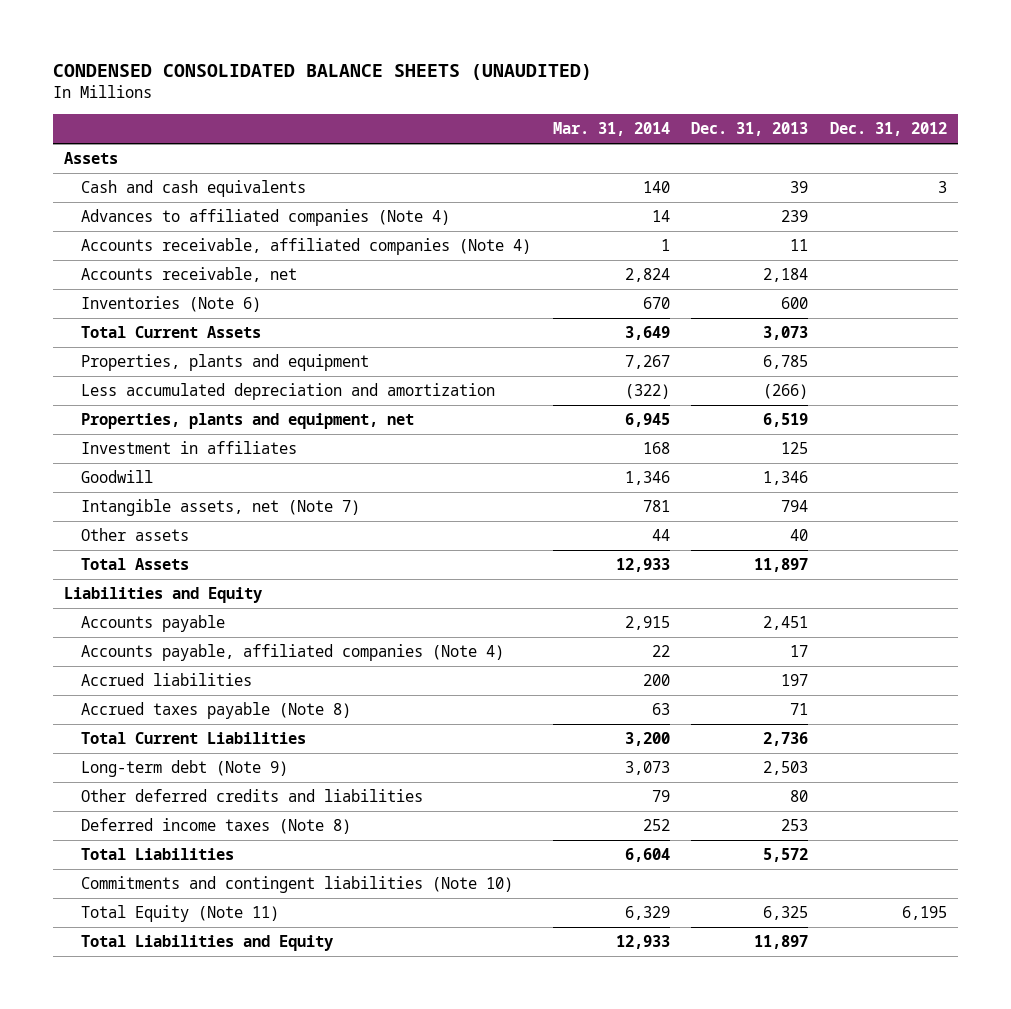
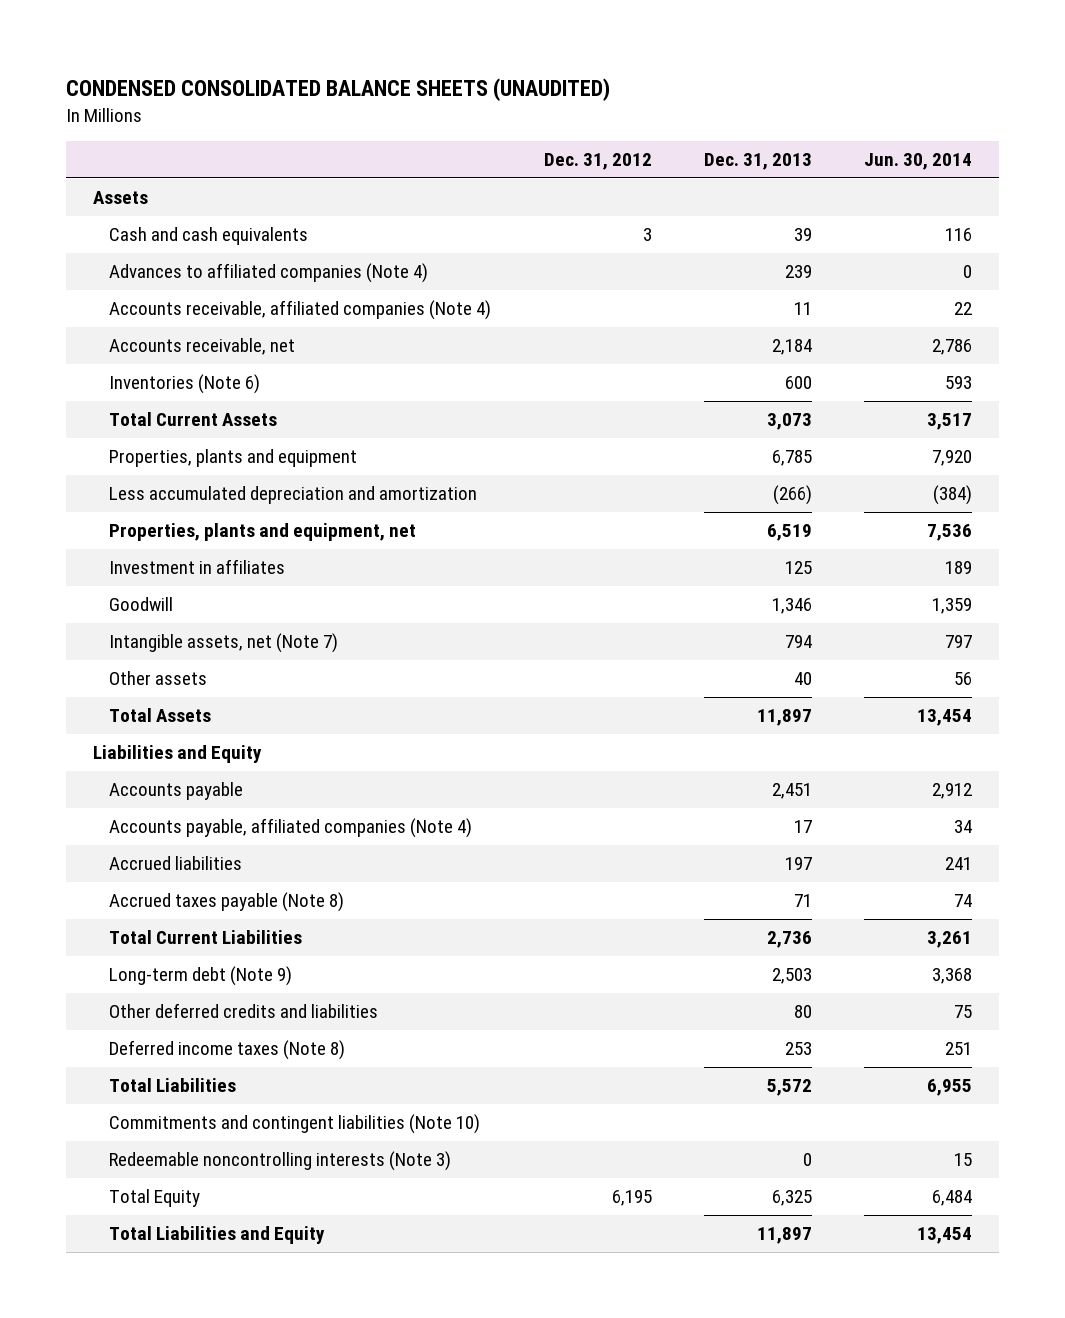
[552,122,670,137] Mar. 31, 2014 -> none
none -> [864,153,973,171] Jun. 30, 2014
none -> [109,1151,452,1172] Redeemable noncontrolling interests (Note 3)
[80,905,279,923] Total Equity (Note 11) -> [109,1189,201,1208] Total Equity

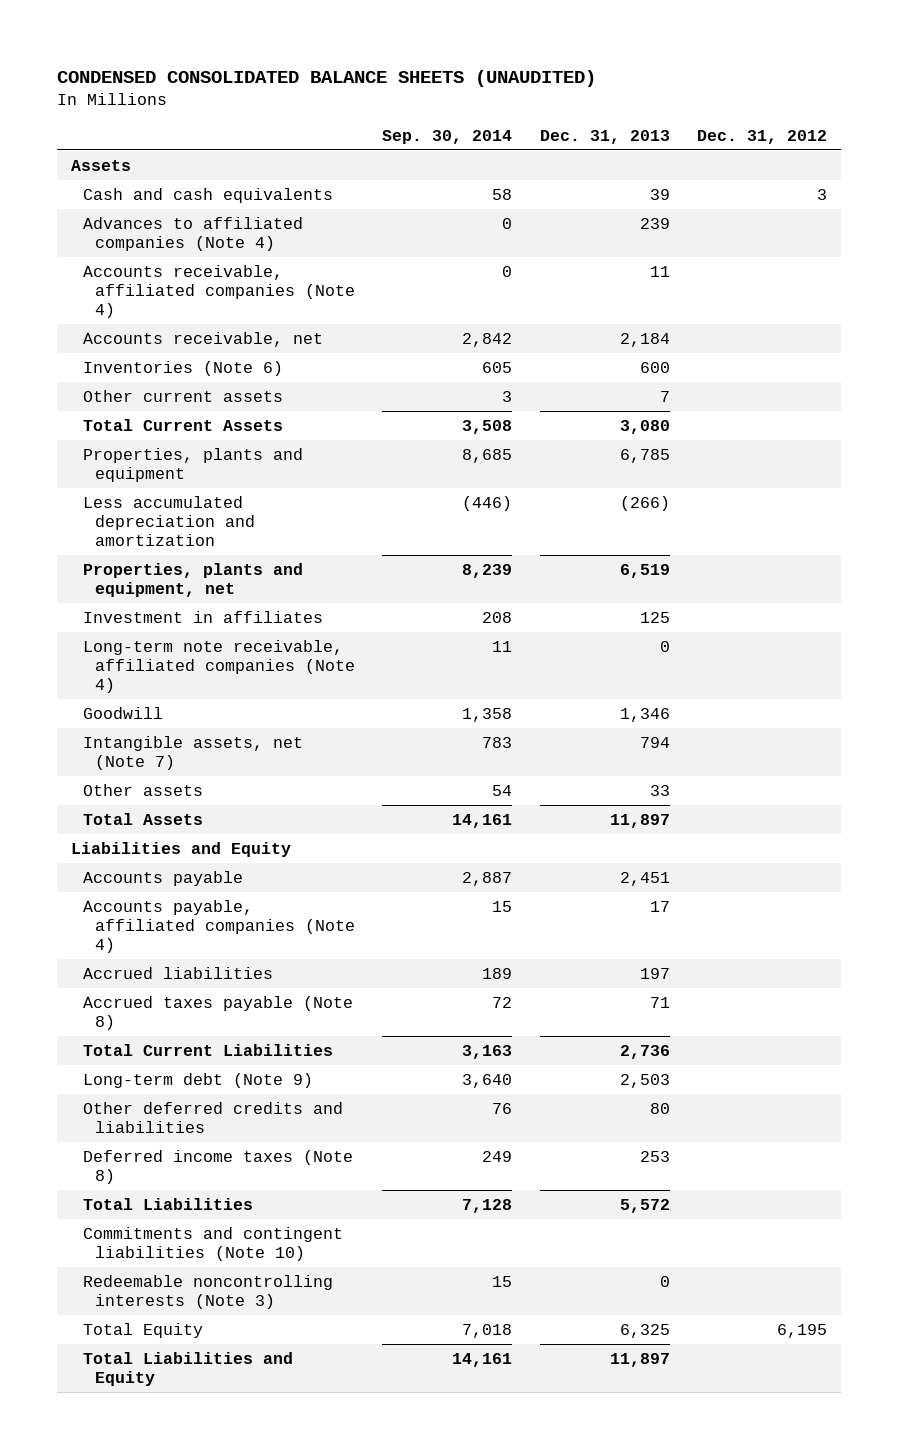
[864,153,973,171] Jun. 30, 2014 -> none
none -> [382,129,513,144] Sep. 30, 2014
none -> [82,389,283,402] Other current assets
[766,413,812,431] 3,073 -> [619,419,670,434] 3,080
none -> [82,639,355,694] Long-term note receivable, affiliated companies (Note 4)
[793,672,812,686] 40 -> [649,784,670,796] 33

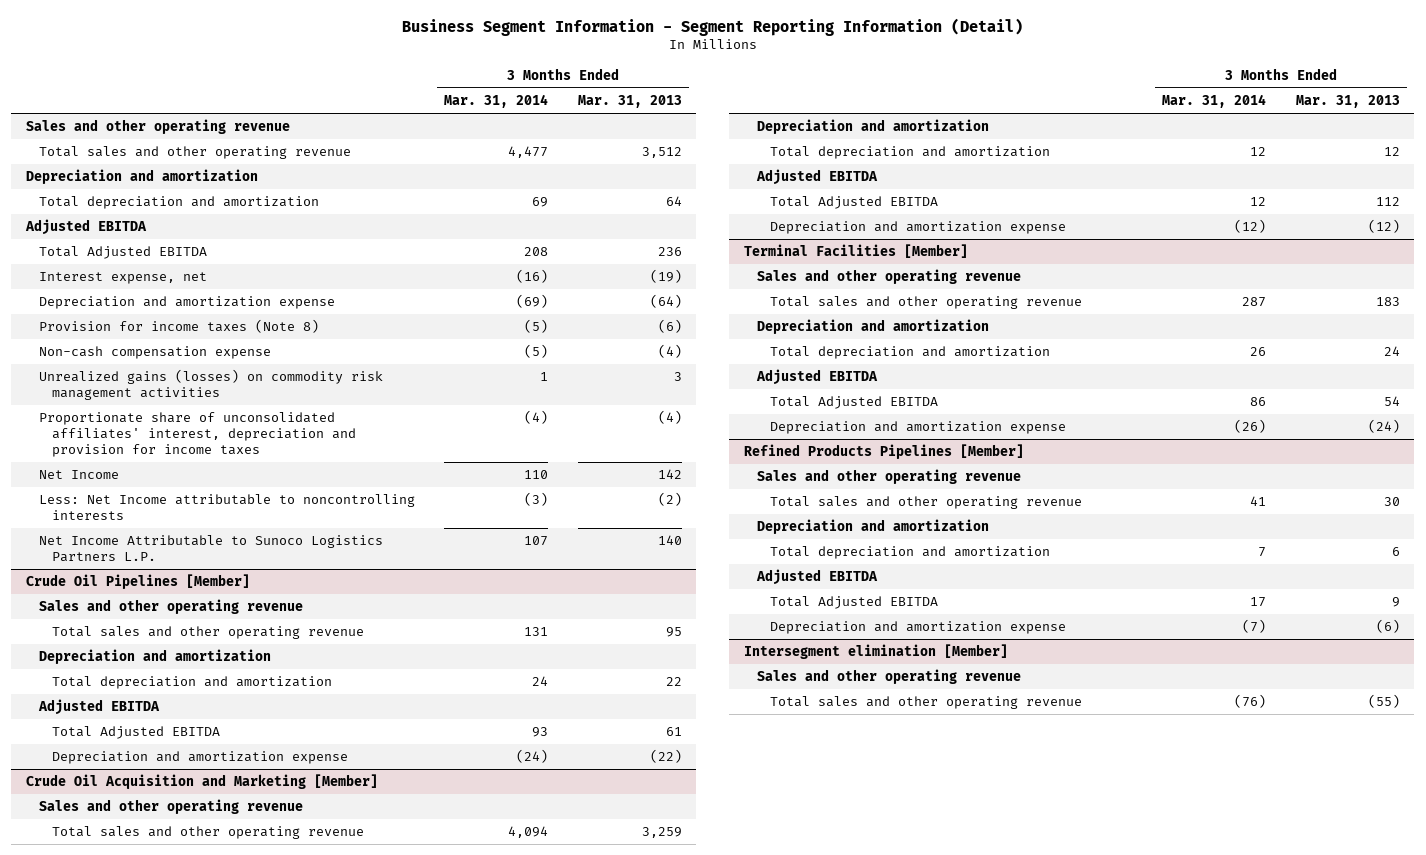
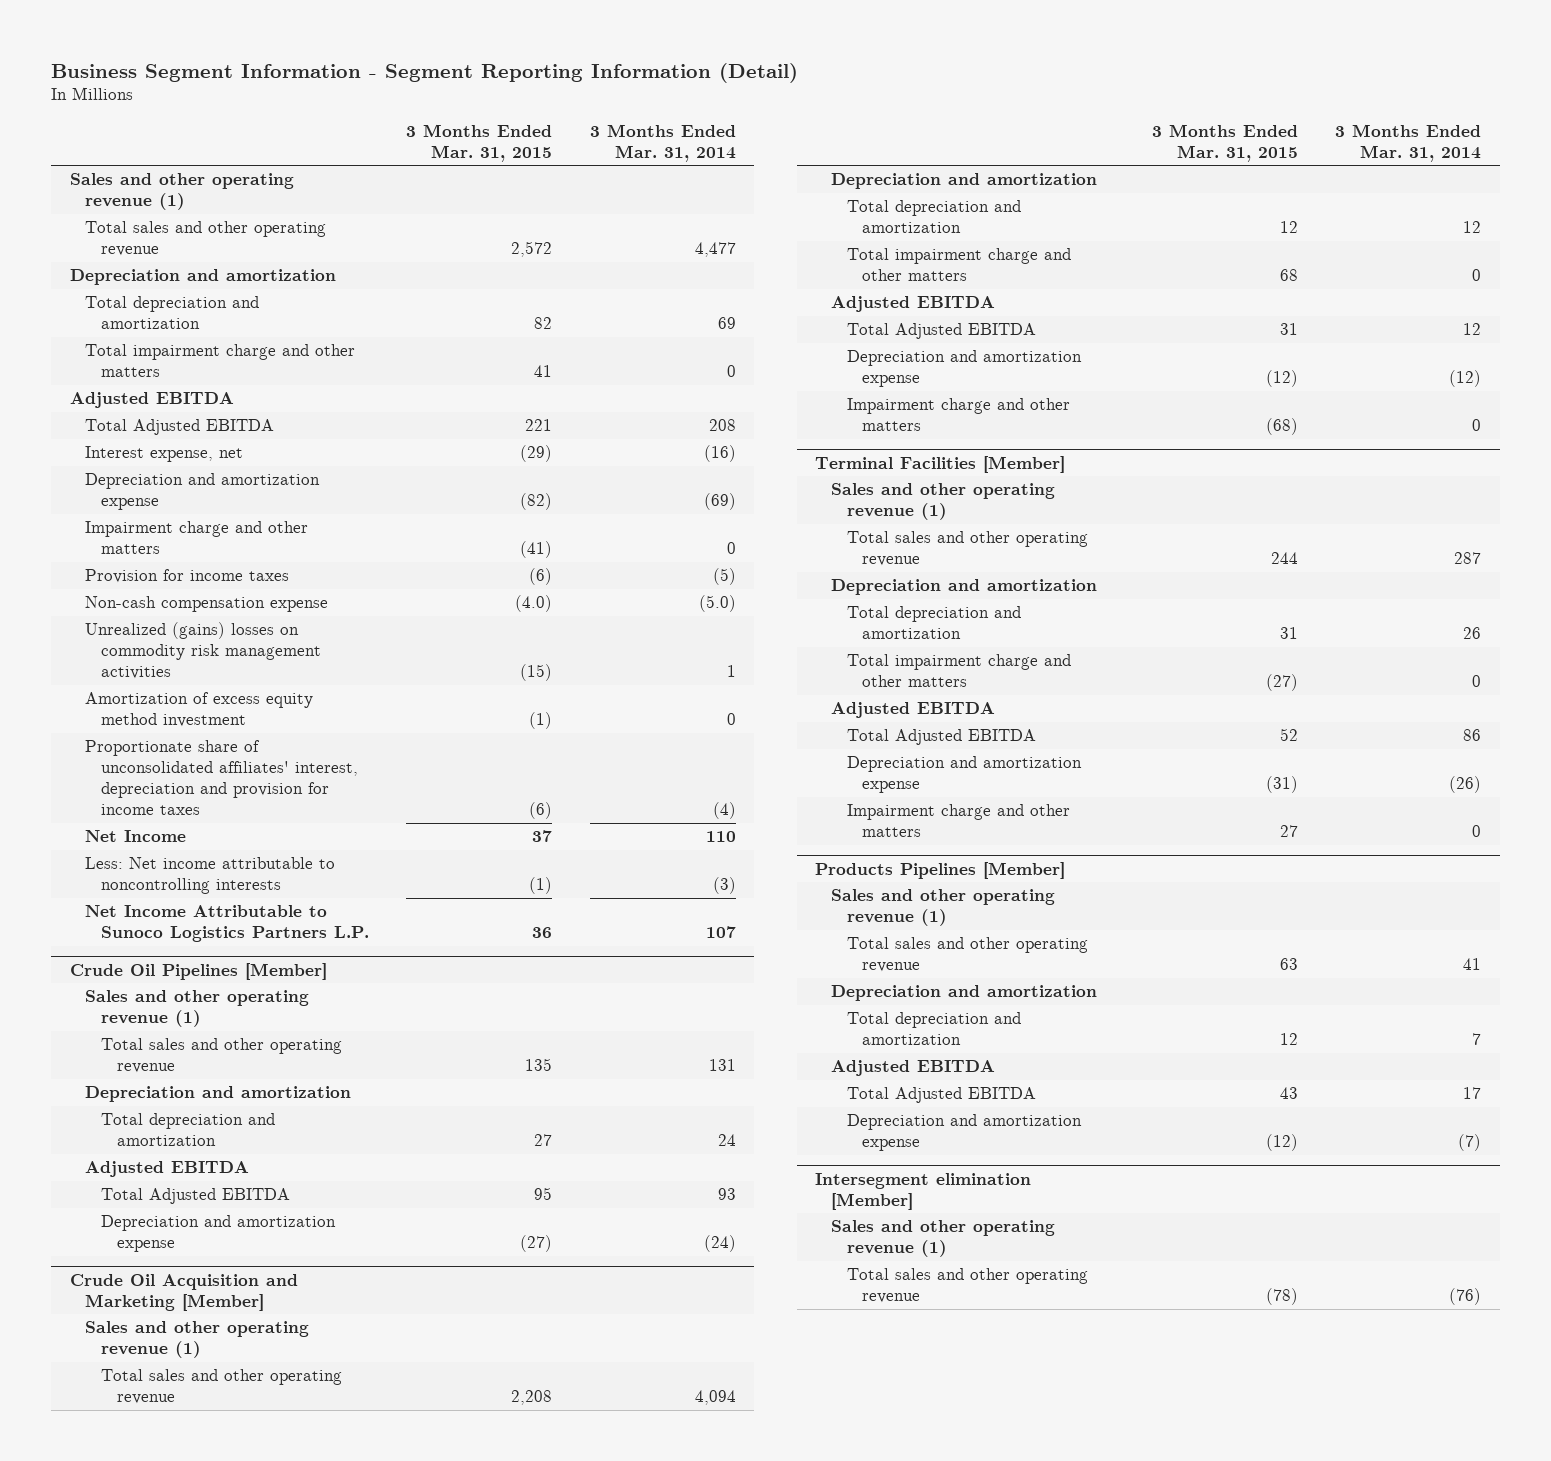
[577,95,682,109] Mar. 31, 2013 -> none
none -> [406,123,553,162] 3 Months Ended Mar. 31, 2015
[26,119,291,135] Sales and other operating revenue -> [69,173,294,211] Sales and other operating revenue (1)
none -> [85,344,356,378] Total impairment charge and other matters
none -> [85,521,309,555] Impairment charge and other matters
[38,319,319,334] Provision for income taxes (Note 8) -> [85,569,290,584] Provision for income taxes
[524,344,549,359] (5) -> [698,595,736,613] (5.0)
[38,369,383,400] Unrealized gains (losses) on commodity risk management activities -> [85,622,322,680] Unrealized (gains) losses on commodity risk management activities
none -> [85,692,314,728] Amortization of excess equity method investment
[38,494,415,520] Less: Net Income attributable to noncontrolling interests -> [85,857,336,895] Less: Net income attributable to noncontrolling interests
[38,599,303,615] Sales and other operating revenue -> [85,990,310,1028] Sales and other operating revenue (1)
[38,799,303,815] Sales and other operating revenue -> [85,1321,310,1359] Sales and other operating revenue (1)
none -> [846,248,1071,282] Total impairment charge and other matters
none -> [846,398,1070,432] Impairment charge and other matters
[756,269,1021,285] Sales and other operating revenue -> [831,483,1056,521] Sales and other operating revenue (1)
none -> [846,654,1071,688] Total impairment charge and other matters
none -> [846,804,1070,838] Impairment charge and other matters
[743,444,1024,460] Refined Products Pipelines [Member] -> [815,861,1066,879] Products Pipelines [Member]
[756,469,1021,485] Sales and other operating revenue -> [831,889,1056,927] Sales and other operating revenue (1)
[756,669,1021,685] Sales and other operating revenue -> [831,1220,1056,1258] Sales and other operating revenue (1)

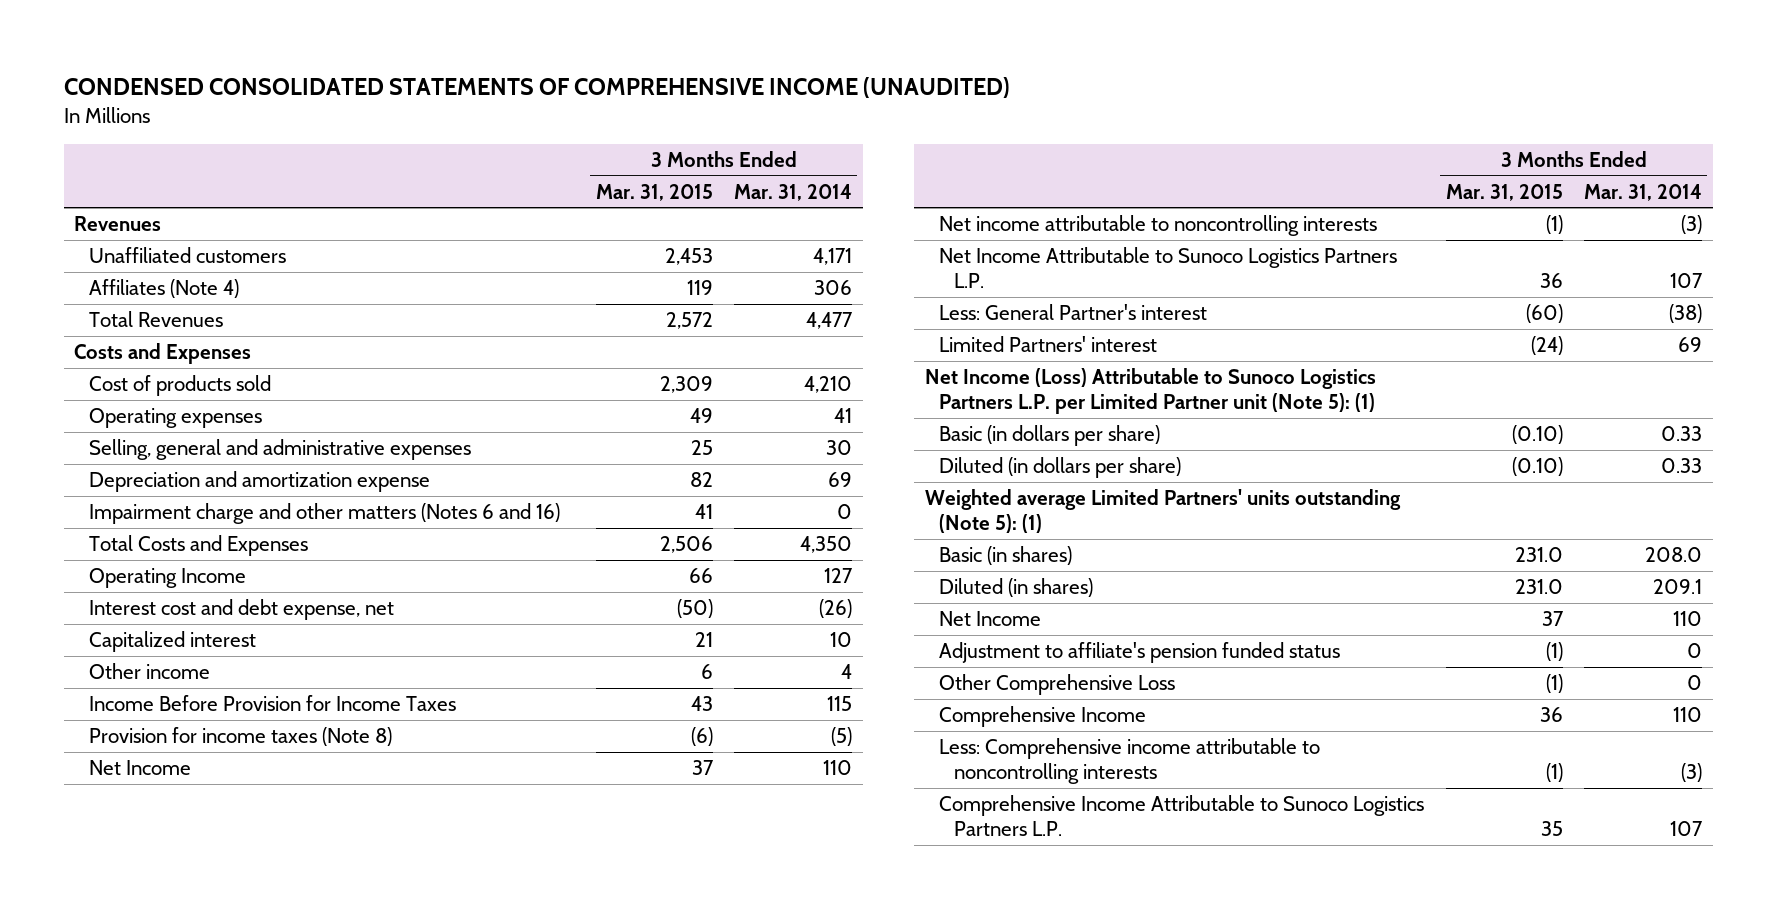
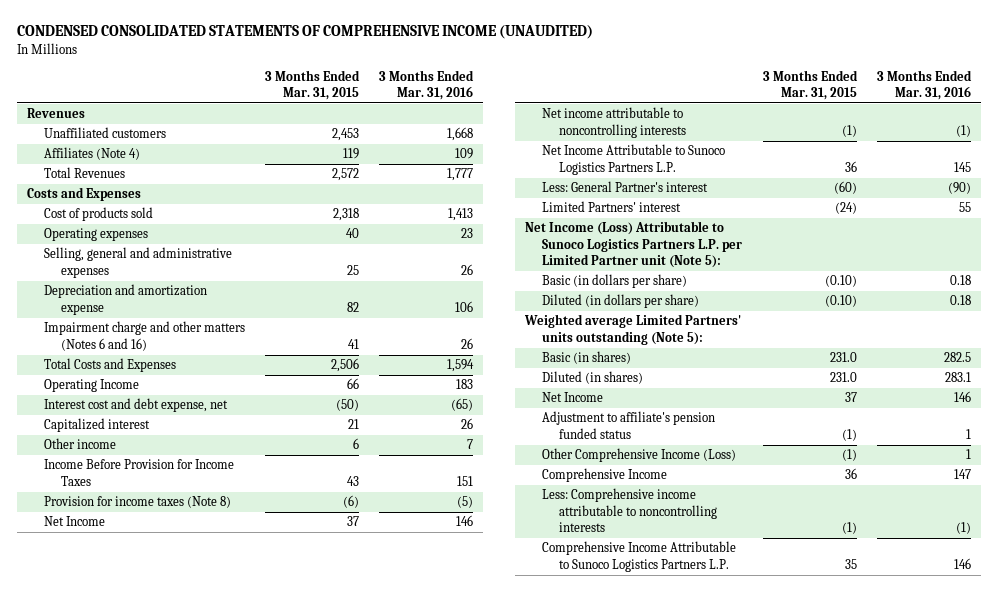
[733,183,852,201] Mar. 31, 2014 -> none
none -> [379,69,475,100] 3 Months Ended Mar. 31, 2016
[659,376,713,394] 2,309 -> [332,208,359,222] 2,318
[689,408,713,424] 49 -> [345,228,359,239] 40
[924,368,1376,415] Net Income (Loss) Attributable to Sunoco Logistics Partners L.P. per Limited Partner unit (Note 5): (1) -> [524,221,742,269] Net Income (Loss) Attributable to Sunoco Logistics Partners L.P. per Limited Partner unit (Note 5):
[924,489,1401,534] Weighted average Limited Partners' units outstanding (Note 5): (1) -> [523,314,741,345] Weighted average Limited Partners' units outstanding (Note 5):
[939,674,1176,696] Other Comprehensive Loss -> [541,448,736,463] Other Comprehensive Income (Loss)

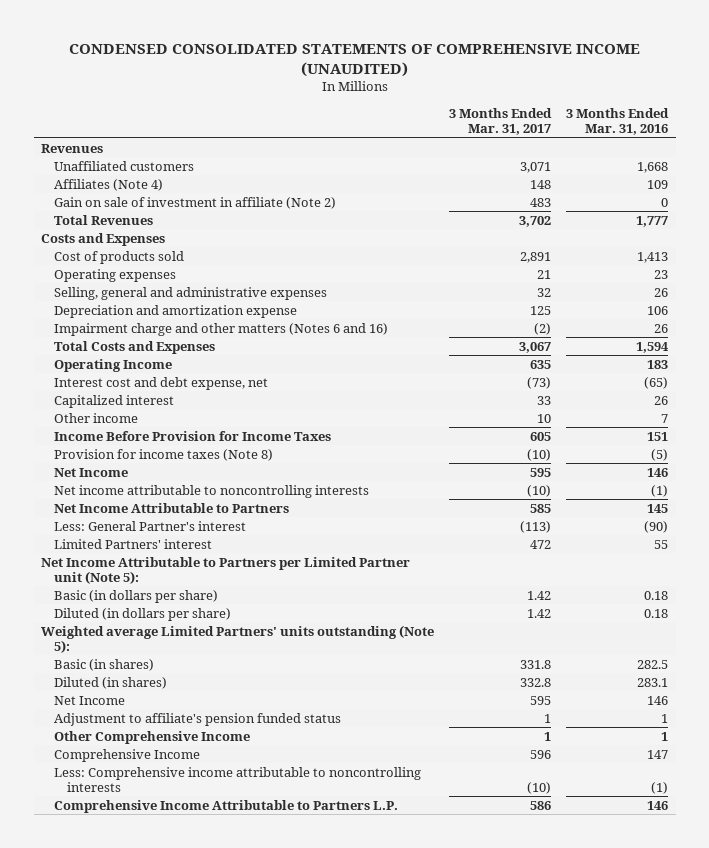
[264,69,360,100] 3 Months Ended Mar. 31, 2015 -> none
none -> [449,108,553,136] 3 Months Ended Mar. 31, 2017
none -> [54,196,337,209] Gain on sale of investment in affiliate (Note 2)
[541,144,725,175] Net Income Attributable to Sunoco Logistics Partners L.P. -> [54,502,290,513] Net Income Attributable to Partners
[524,221,742,269] Net Income (Loss) Attributable to Sunoco Logistics Partners L.P. per Limited Partner unit (Note 5): -> [41,556,411,584] Net Income Attributable to Partners per Limited Partner unit (Note 5):
[541,448,736,463] Other Comprehensive Income (Loss) -> [54,730,251,744] Other Comprehensive Income
[541,541,736,572] Comprehensive Income Attributable to Sunoco Logistics Partners L.P. -> [54,799,399,813] Comprehensive Income Attributable to Partners L.P.

